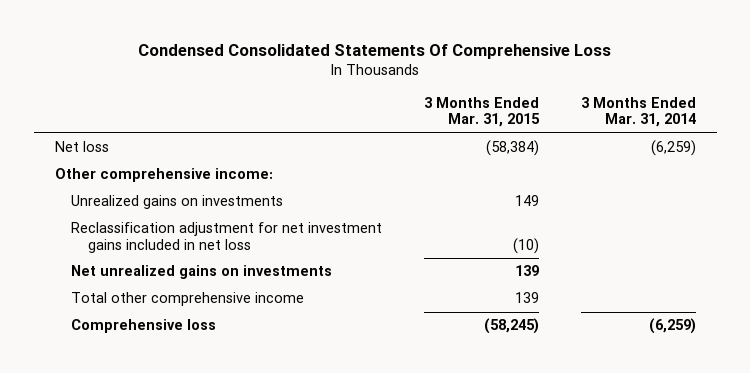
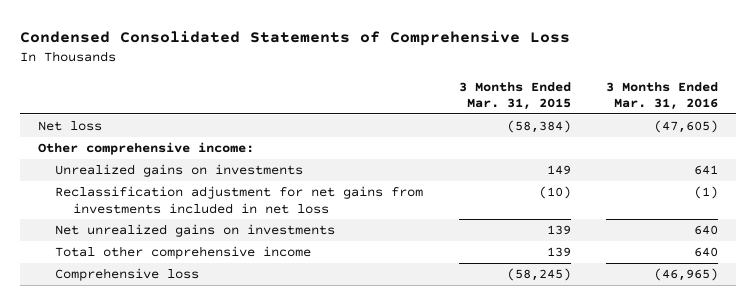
[138,43,612,59] Condensed Consolidated Statements Of Comprehensive Loss -> [19,31,570,47] Condensed Consolidated Statements of Comprehensive Loss
[580,96,696,128] 3 Months Ended Mar. 31, 2014 -> none
none -> [605,81,718,111] 3 Months Ended Mar. 31, 2016
[71,222,383,253] Reclassification adjustment for net investment gains included in net loss -> [55,186,424,214] Reclassification adjustment for net gains from investments included in net loss

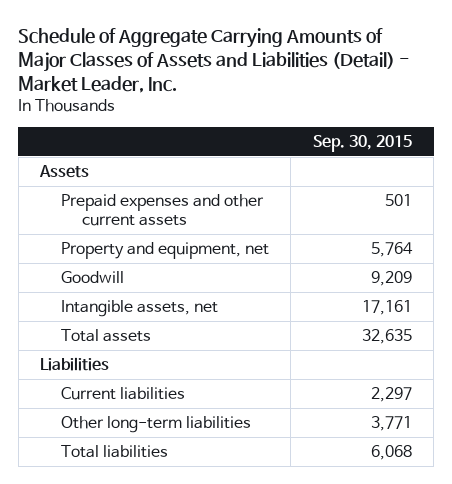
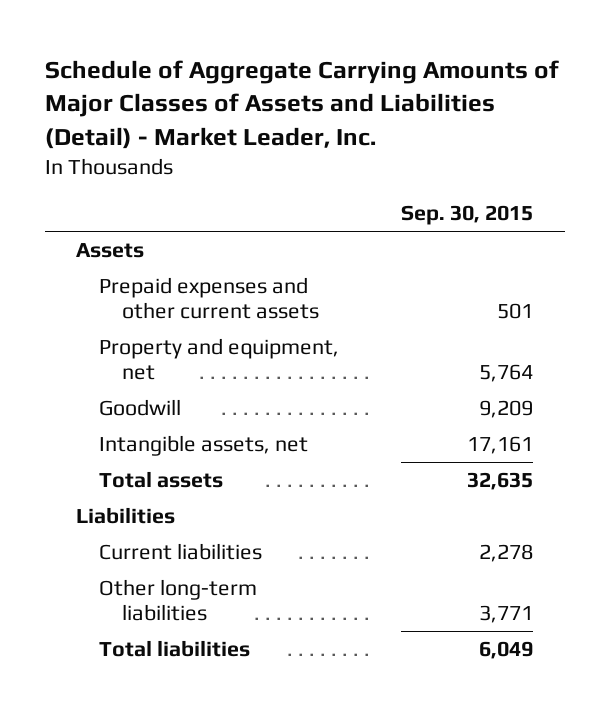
[370,387,412,403] 2,297 -> [479,543,534,562] 2,278
[370,445,412,461] 6,068 -> [479,640,534,659] 6,049

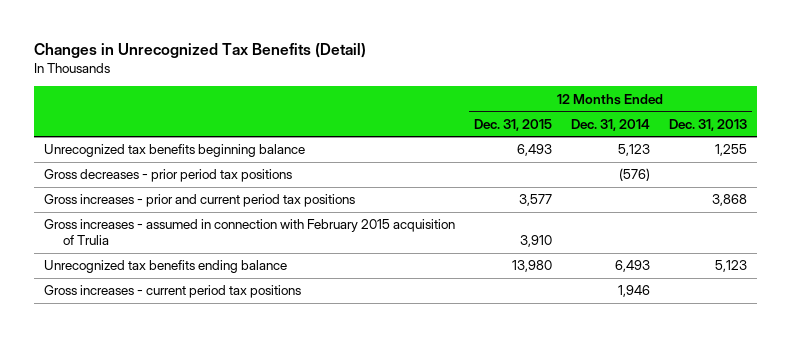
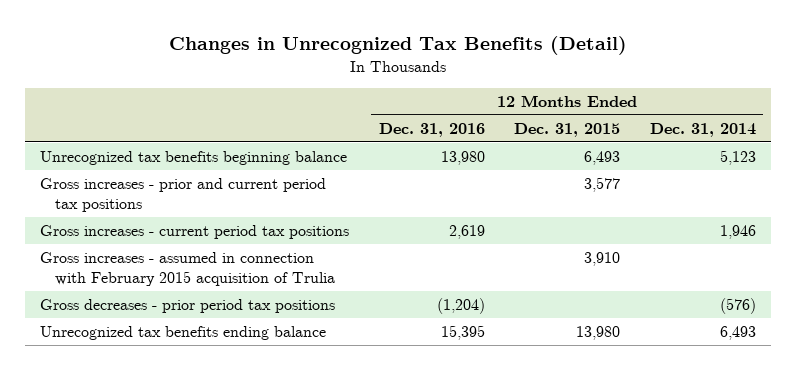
[668,118,747,131] Dec. 31, 2013 -> none
none -> [378,122,485,137] Dec. 31, 2016
[43,285,301,299] Gross increases - current period tax positions -> [39,224,349,239] Gross increases - current period tax positions
[43,169,292,183] Gross decreases - prior period tax positions -> [39,298,335,313] Gross decreases - prior period tax positions

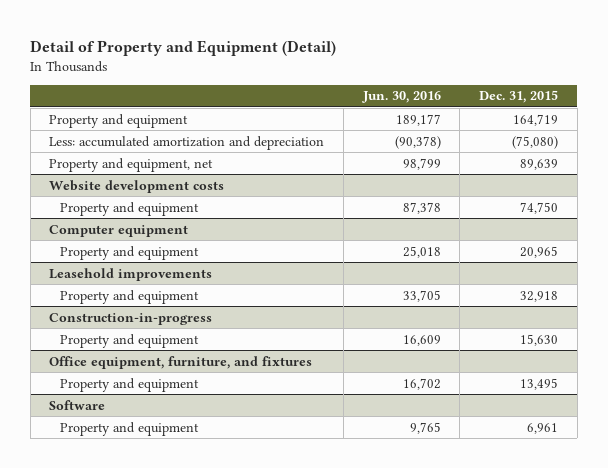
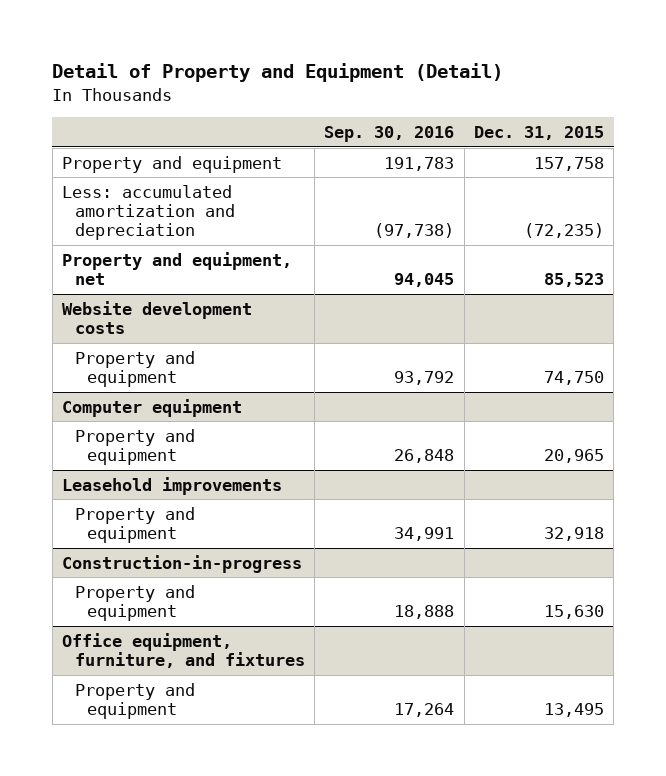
[361,91,441,104] Jun. 30, 2016 -> none
none -> [324,126,455,143] Sep. 30, 2016
[513,113,559,126] 164,719 -> [534,156,605,171] 157,758
[512,135,559,149] (75,080) -> [524,223,605,239] (72,235)
[520,158,559,170] 89,639 -> [544,273,605,288] 85,523
[49,399,106,410] Software -> none
[60,421,200,436] Property and equipment -> none

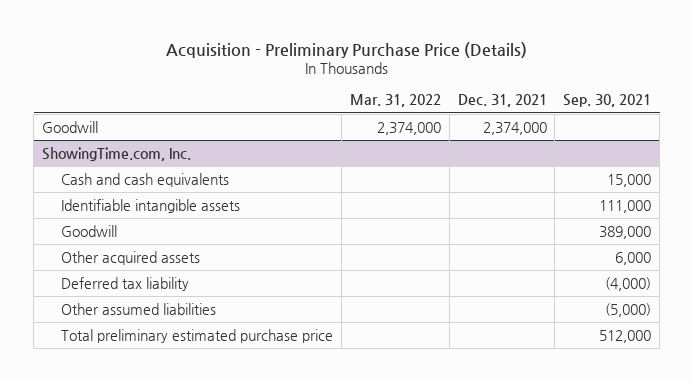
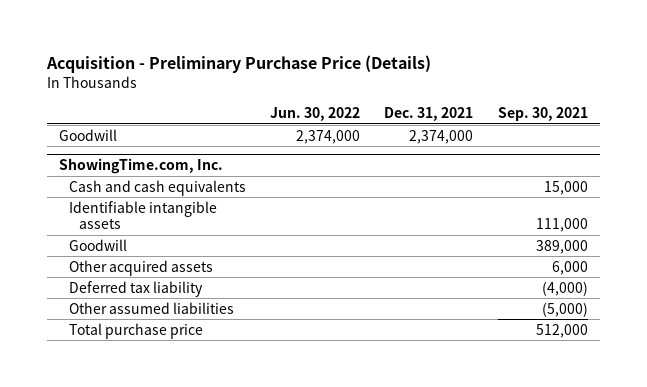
[349,94,441,108] Mar. 31, 2022 -> none
none -> [270,106,361,121] Jun. 30, 2022
[61,328,334,343] Total preliminary estimated purchase price -> [69,322,204,339] Total purchase price

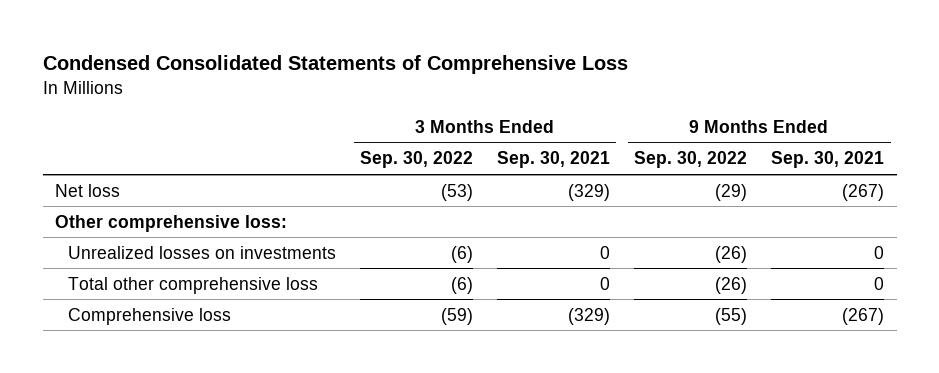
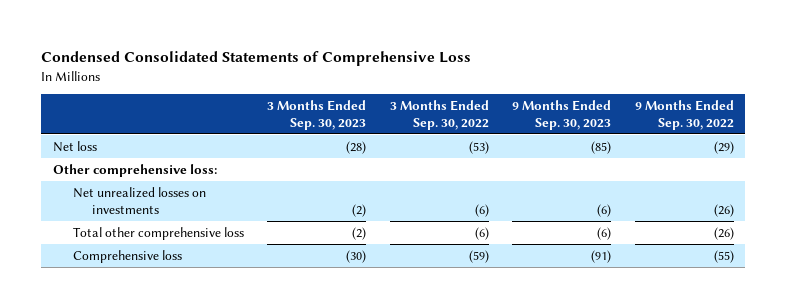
[497,151,611,169] Sep. 30, 2021 -> none
[771,151,885,169] Sep. 30, 2021 -> none
none -> [267,99,367,130] 3 Months Ended Sep. 30, 2023
none -> [512,99,612,130] 9 Months Ended Sep. 30, 2023
[67,245,336,259] Unrealized losses on investments -> [72,186,206,214] Net unrealized losses on investments

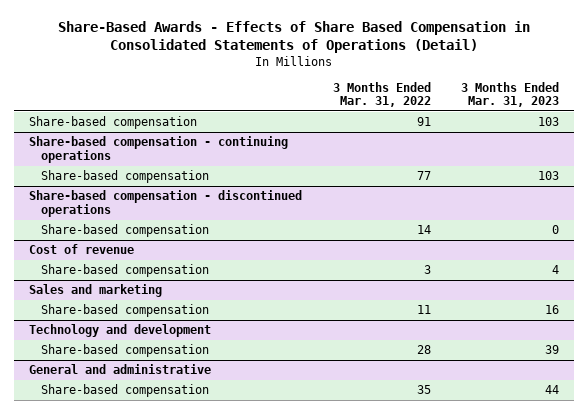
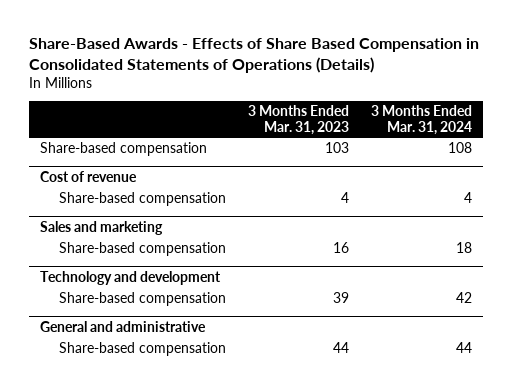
[58,21,531,54] Share-Based Awards - Effects of Share Based Compensation in Consolidated Statements of Operations (Detail) -> [28,38,479,73] Share-Based Awards - Effects of Share Based Compensation in Consolidated Statements of Operations (Details)
[332,81,431,108] 3 Months Ended Mar. 31, 2022 -> none
none -> [371,105,473,135] 3 Months Ended Mar. 31, 2024
[29,136,289,163] Share-based compensation - continuing operations -> none
[41,170,210,184] Share-based compensation -> none
[29,190,303,217] Share-based compensation - discontinued operations -> none
[41,224,210,238] Share-based compensation -> none

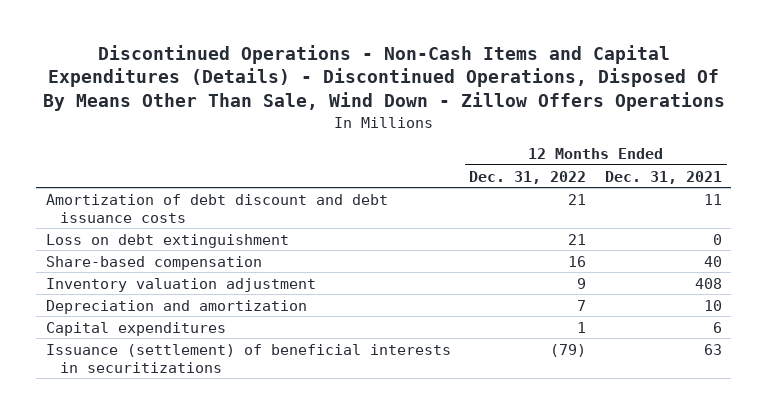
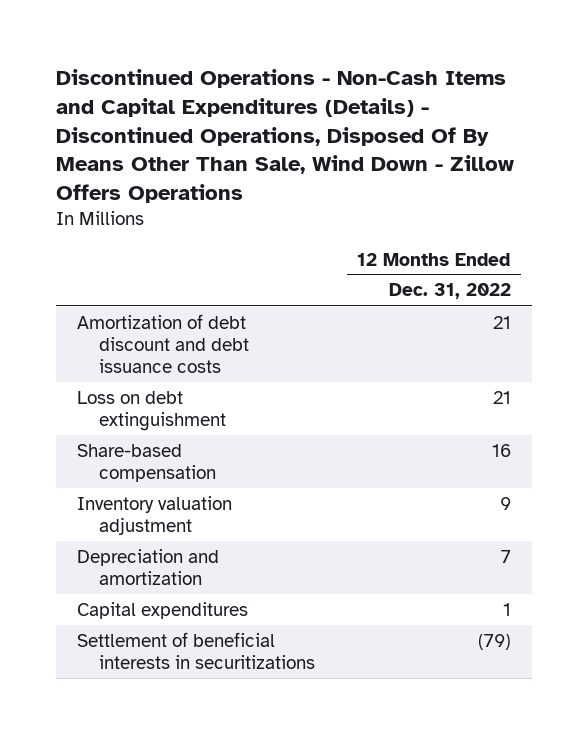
[604,170,722,184] Dec. 31, 2021 -> none
[45,343,451,373] Issuance (settlement) of beneficial interests in securitizations -> [77,631,316,669] Settlement of beneficial interests in securitizations

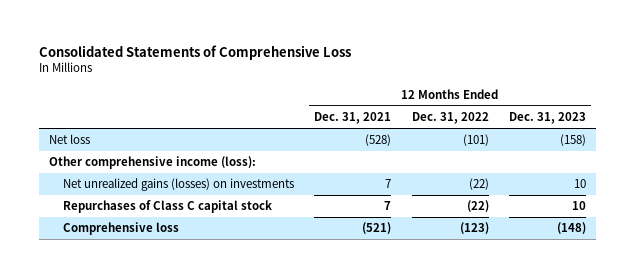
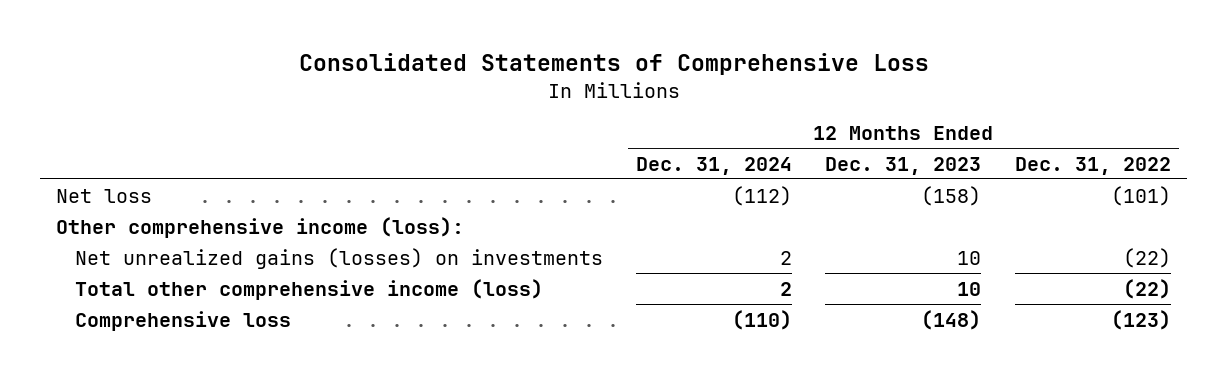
[314,112,392,125] Dec. 31, 2021 -> none
none -> [636,156,793,175] Dec. 31, 2024
[62,200,272,214] Repurchases of Class C capital stock -> [74,278,543,300] Total other comprehensive income (loss)

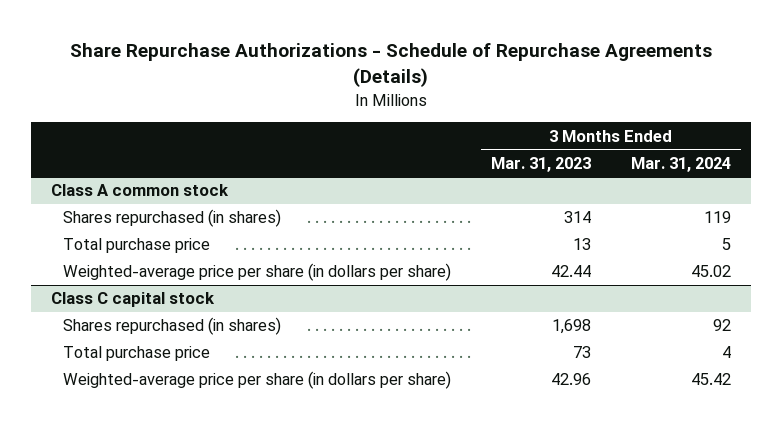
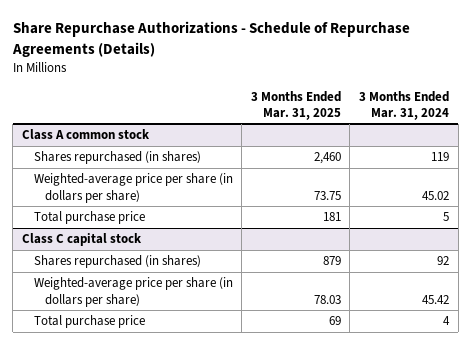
[491,156,592,172] Mar. 31, 2023 -> none
none -> [250,90,341,120] 3 Months Ended Mar. 31, 2025
[63,238,211,254] Total purchase price -> [33,211,145,225] Total purchase price
[63,346,211,362] Total purchase price -> [33,315,145,329] Total purchase price

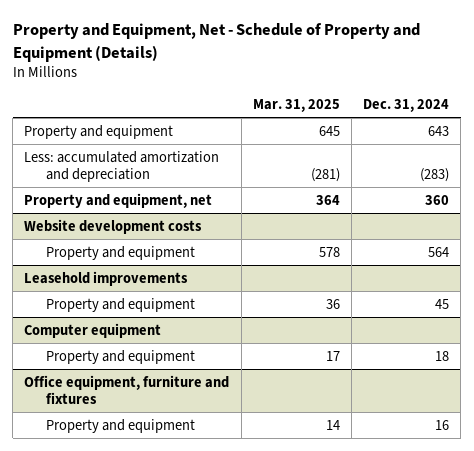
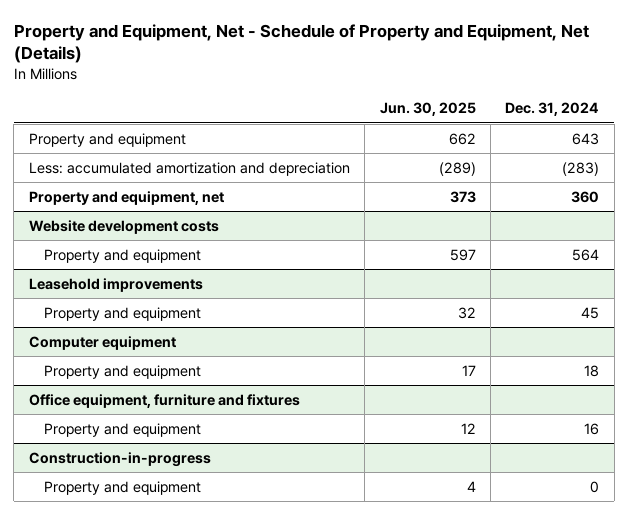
[12,23,420,62] Property and Equipment, Net - Schedule of Property and Equipment (Details) -> [13,23,589,64] Property and Equipment, Net - Schedule of Property and Equipment, Net (Details)
[252,99,340,113] Mar. 31, 2025 -> none
none -> [379,102,476,117] Jun. 30, 2025
none -> [28,451,211,467] Construction-in-progress
none -> [44,480,202,495] Property and equipment

